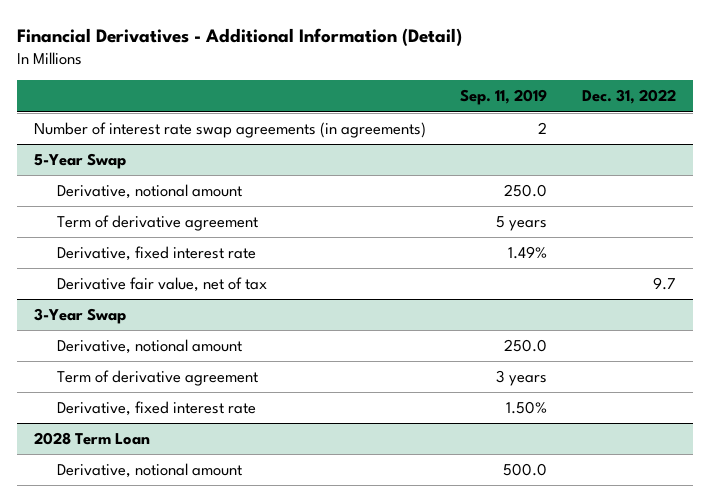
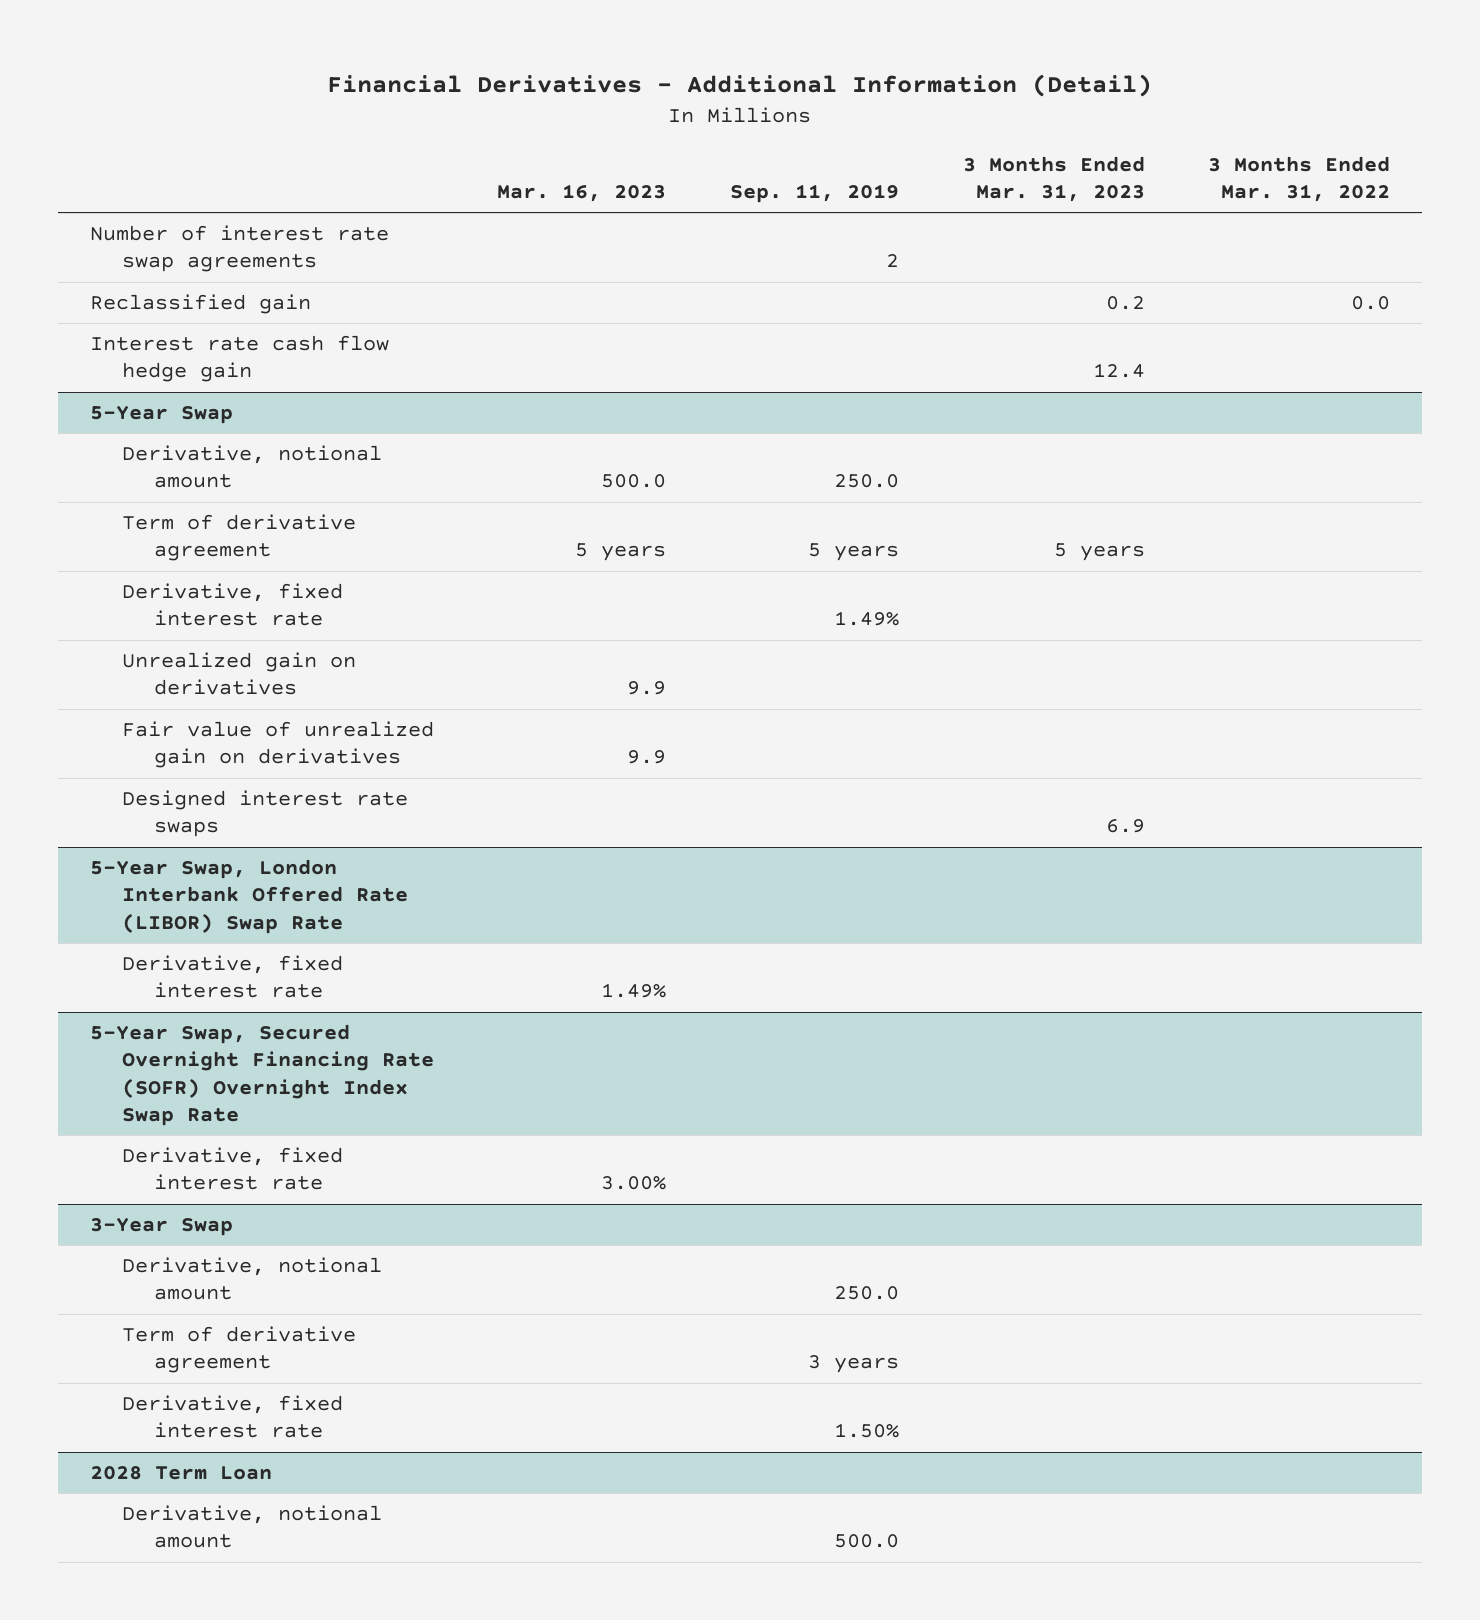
[582,89,677,105] Dec. 31, 2022 -> none
none -> [497,184,667,203] Mar. 16, 2023
none -> [962,156,1145,203] 3 Months Ended Mar. 31, 2023
none -> [1208,156,1391,203] 3 Months Ended Mar. 31, 2022
[33,122,426,139] Number of interest rate swap agreements (in agreements) -> [89,225,389,273] Number of interest rate swap agreements
none -> [89,294,311,315] Reclassified gain
none -> [89,335,389,383] Interest rate cash flow hedge gain
none -> [121,652,356,696] Unrealized gain on derivatives
none -> [121,721,434,769] Fair value of unrealized gain on derivatives
[56,277,267,293] Derivative fair value, net of tax -> [121,790,408,838] Designed interest rate swaps
none -> [89,859,408,934] 5-Year Swap, London Interbank Offered Rate (LIBOR) Swap Rate
none -> [121,955,343,999] Derivative, fixed interest rate
none -> [89,1024,434,1126] 5-Year Swap, Secured Overnight Financing Rate (SOFR) Overnight Index Swap Rate
none -> [121,1147,343,1191] Derivative, fixed interest rate

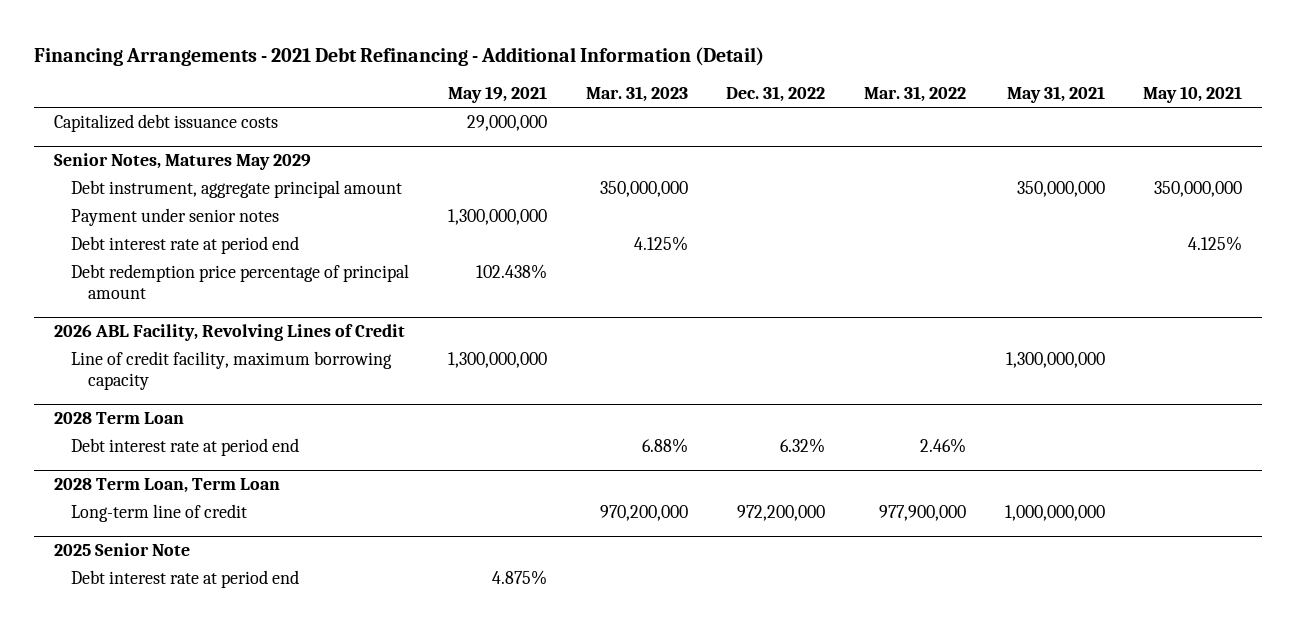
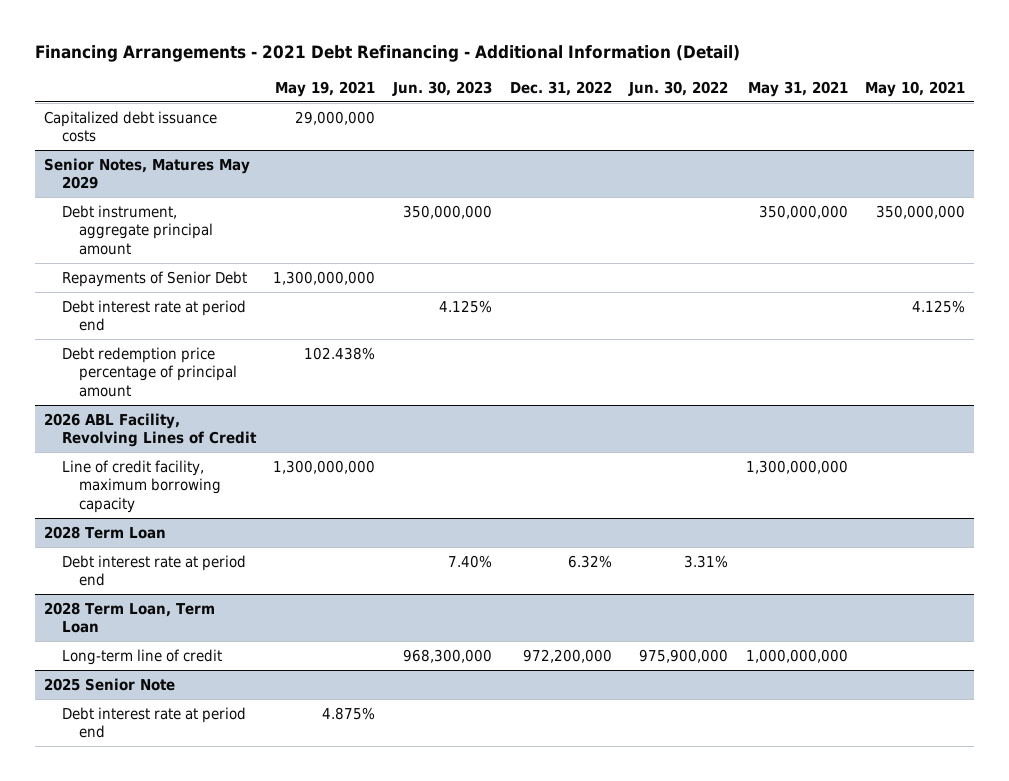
[585,86,688,103] Mar. 31, 2023 -> none
[863,86,966,103] Mar. 31, 2022 -> none
none -> [391,80,492,96] Jun. 30, 2023
none -> [628,80,729,96] Jun. 30, 2022
[71,207,280,226] Payment under senior notes -> [61,270,247,287] Repayments of Senior Debt

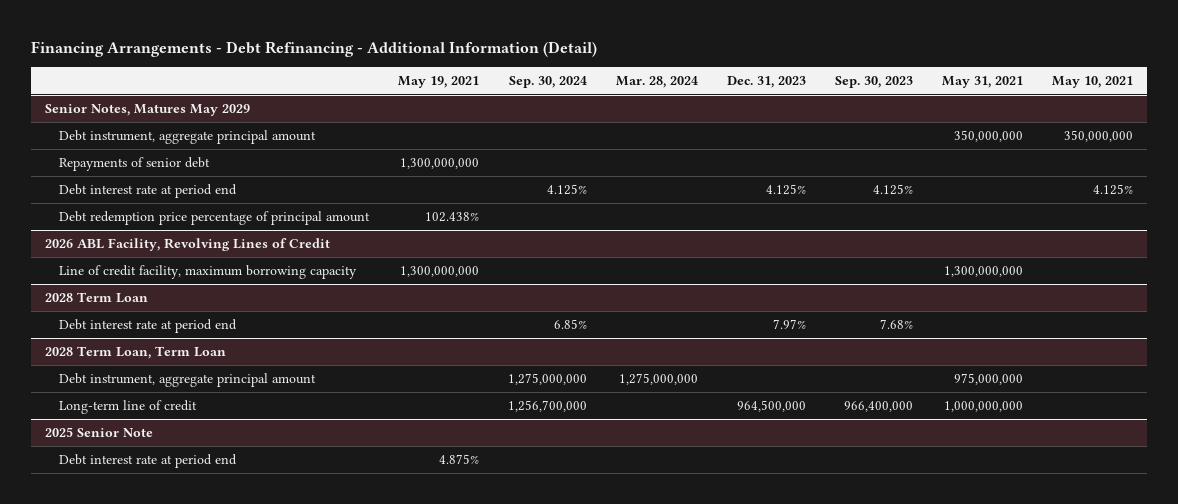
[35,45,741,63] Financing Arrangements - 2021 Debt Refinancing - Additional Information (Detail) -> [30,40,597,57] Financing Arrangements - Debt Refinancing - Additional Information (Detail)
[391,80,492,96] Jun. 30, 2023 -> none
[509,80,612,96] Dec. 31, 2022 -> none
[628,80,729,96] Jun. 30, 2022 -> none
none -> [509,75,588,88] Sep. 30, 2024
none -> [616,75,699,88] Mar. 28, 2024
none -> [727,75,807,88] Dec. 31, 2023
none -> [835,75,914,88] Sep. 30, 2023
[44,110,218,143] Capitalized debt issuance costs -> none
[61,270,247,287] Repayments of Senior Debt -> [59,157,211,172] Repayments of senior debt
none -> [59,373,317,388] Debt instrument, aggregate principal amount

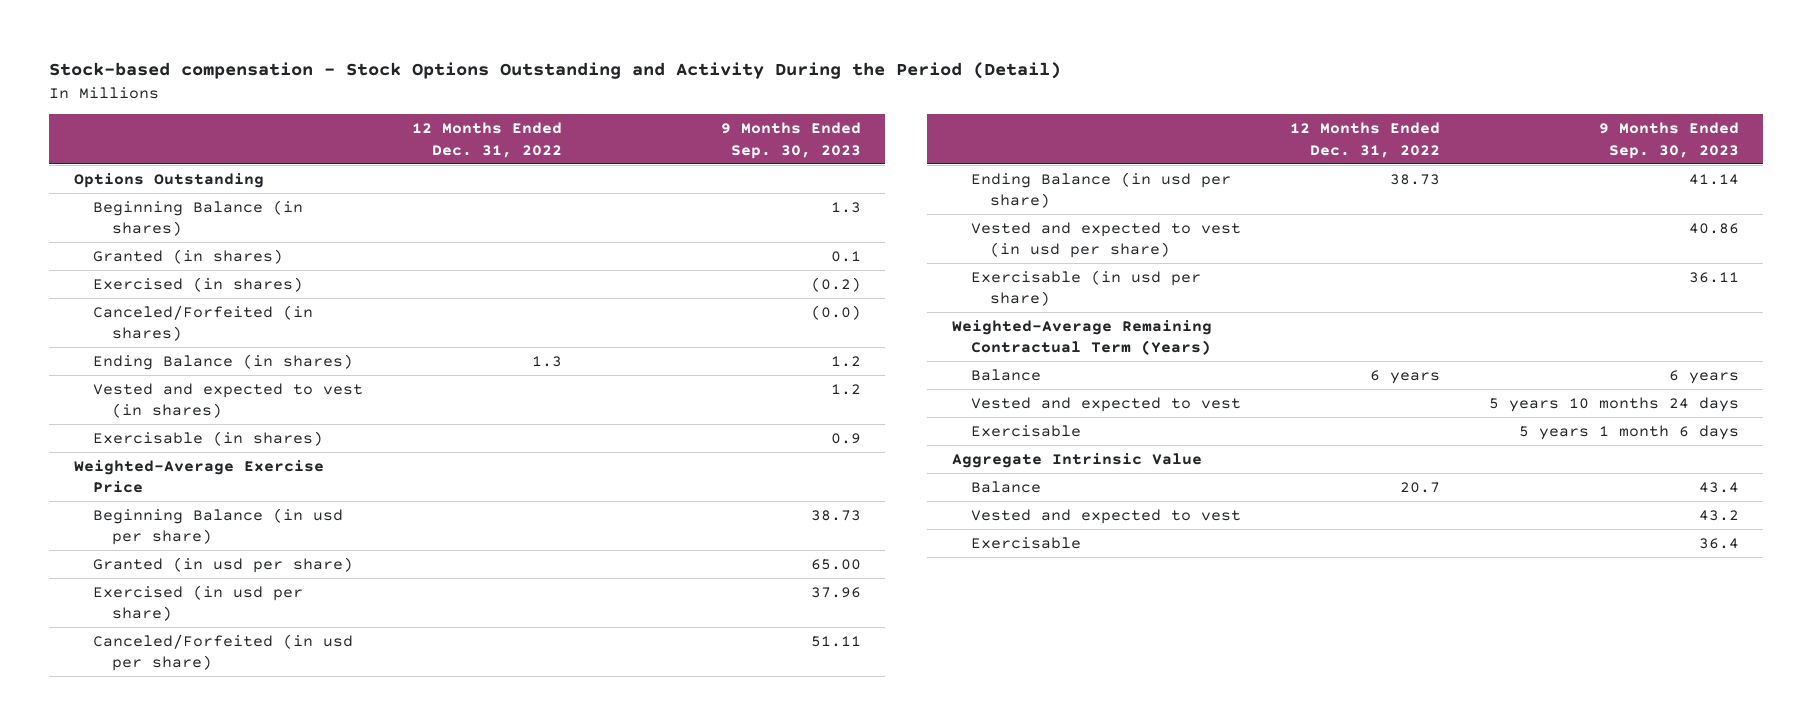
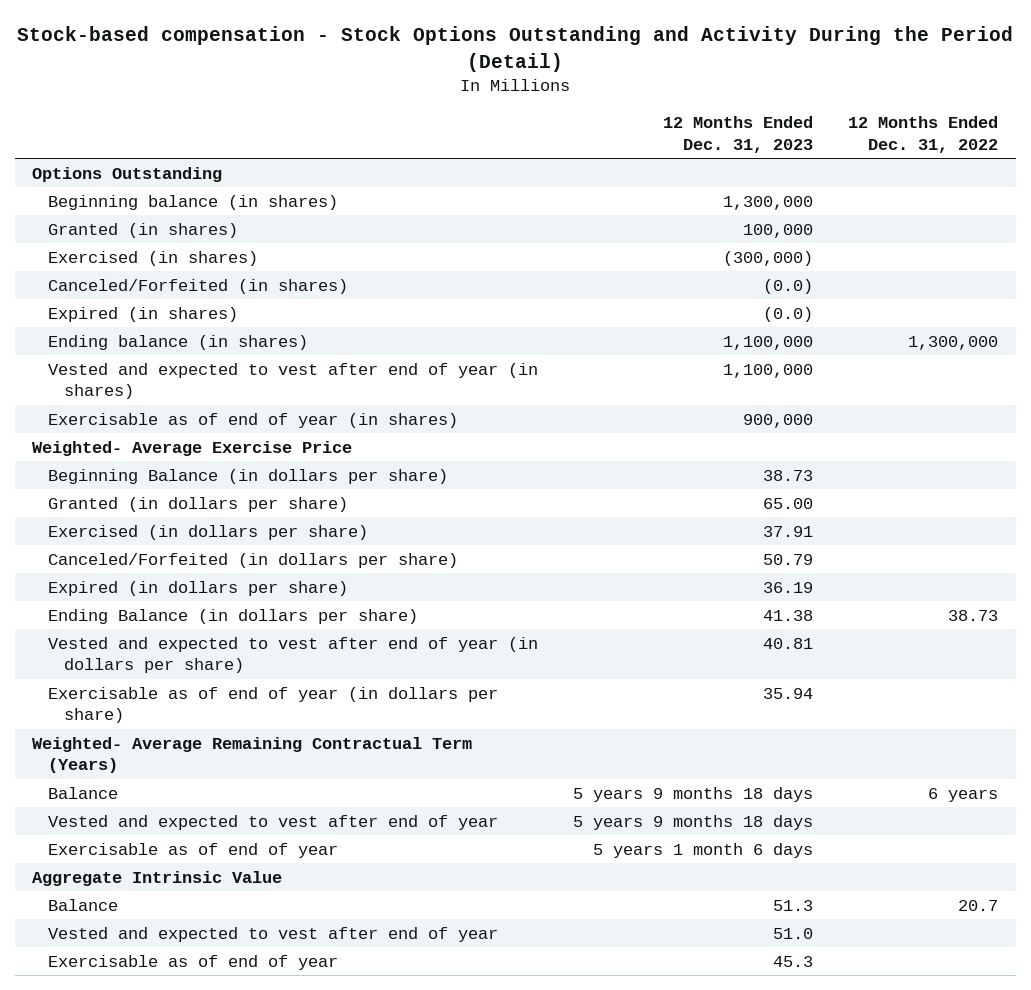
[720,122,861,159] 9 Months Ended Sep. 30, 2023 -> none
none -> [663,116,814,153] 12 Months Ended Dec. 31, 2023
[92,200,303,237] Beginning Balance (in shares) -> [47,194,338,210] Beginning balance (in shares)
none -> [47,306,238,322] Expired (in shares)
[92,354,353,371] Ending Balance (in shares) -> [47,334,308,350] Ending balance (in shares)
[531,356,562,368] 1.3 -> [908,335,999,350] 1,300,000
[92,383,363,419] Vested and expected to vest (in shares) -> [47,362,538,400] Vested and expected to vest after end of year (in shares)
[92,431,323,447] Exercisable (in shares) -> [47,412,458,428] Exercisable as of end of year (in shares)
[73,460,324,494] Weighted-Average Exercise Price -> [32,440,353,456] Weighted- Average Exercise Price
[92,508,343,546] Beginning Balance (in usd per share) -> [47,468,448,484] Beginning Balance (in dollars per share)
[92,557,353,574] Granted (in usd per share) -> [47,496,348,512] Granted (in dollars per share)
[92,585,303,622] Exercised (in usd per share) -> [47,524,368,540] Exercised (in dollars per share)
[92,634,353,672] Canceled/Forfeited (in usd per share) -> [47,552,458,568] Canceled/Forfeited (in dollars per share)
none -> [47,580,348,596] Expired (in dollars per share)
[970,172,1231,209] Ending Balance (in usd per share) -> [47,608,418,624] Ending Balance (in dollars per share)
[970,222,1241,259] Vested and expected to vest (in usd per share) -> [47,636,538,674] Vested and expected to vest after end of year (in dollars per share)
[970,270,1201,307] Exercisable (in usd per share) -> [47,686,498,724] Exercisable as of end of year (in dollars per share)
[951,320,1212,356] Weighted-Average Remaining Contractual Term (Years) -> [32,736,473,774] Weighted- Average Remaining Contractual Term (Years)
[970,397,1241,413] Vested and expected to vest -> [47,814,498,830] Vested and expected to vest after end of year
[970,425,1081,438] Exercisable -> [47,842,338,858] Exercisable as of end of year
[970,509,1241,525] Vested and expected to vest -> [47,926,498,942] Vested and expected to vest after end of year
[970,537,1081,550] Exercisable -> [47,954,338,970] Exercisable as of end of year

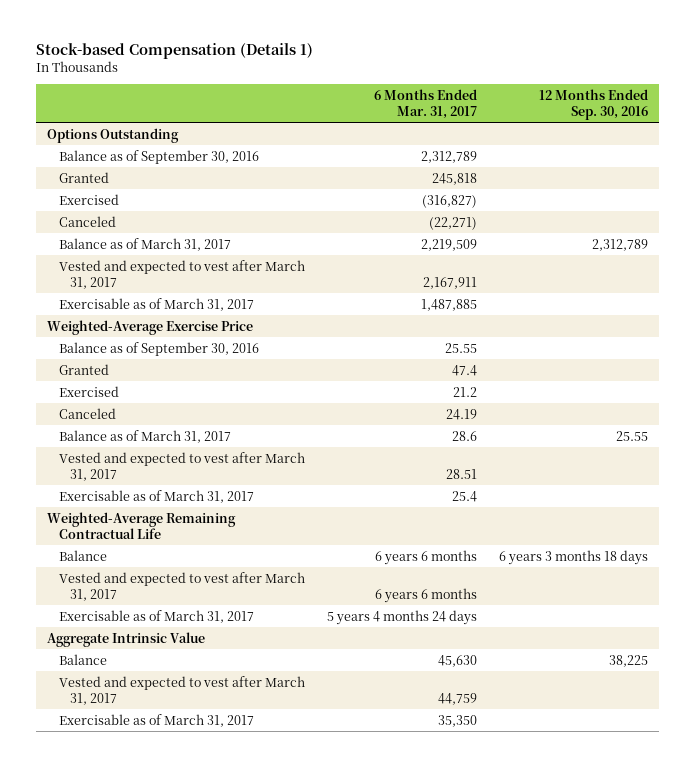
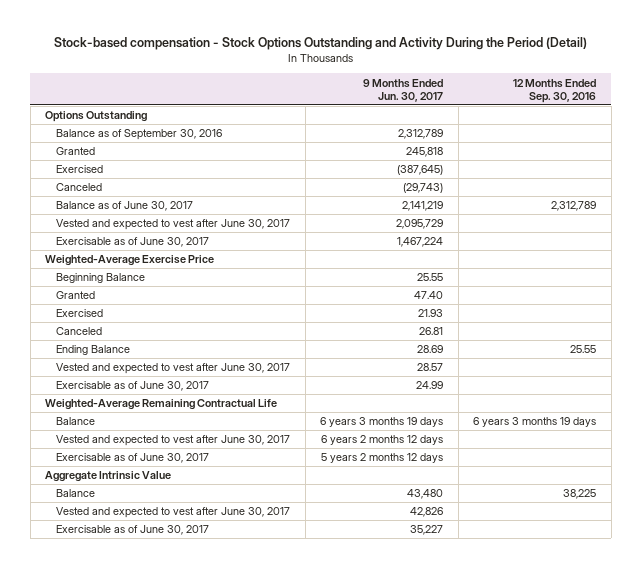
[35,42,313,59] Stock-based Compensation (Details 1) -> [53,37,587,51] Stock-based compensation - Stock Options Outstanding and Activity During the Period (Detail)
[373,88,477,119] 6 Months Ended Mar. 31, 2017 -> none
none -> [363,78,444,102] 9 Months Ended Jun. 30, 2017
[58,237,231,251] Balance as of March 31, 2017 -> [56,201,194,212] Balance as of June 30, 2017
[58,259,305,289] Vested and expected to vest after March 31, 2017 -> [56,219,291,231] Vested and expected to vest after June 30, 2017
[58,297,254,311] Exercisable as of March 31, 2017 -> [56,237,210,248] Exercisable as of June 30, 2017
[58,341,259,356] Balance as of September 30, 2016 -> [56,273,146,284] Beginning Balance
[58,429,231,443] Balance as of March 31, 2017 -> [56,345,131,356] Ending Balance
[58,451,305,481] Vested and expected to vest after March 31, 2017 -> [56,363,291,375] Vested and expected to vest after June 30, 2017
[58,489,254,503] Exercisable as of March 31, 2017 -> [56,381,210,392] Exercisable as of June 30, 2017
[499,549,649,565] 6 years 3 months 18 days -> [473,417,597,428] 6 years 3 months 19 days
[58,571,305,601] Vested and expected to vest after March 31, 2017 -> [56,435,291,447] Vested and expected to vest after June 30, 2017
[58,609,254,623] Exercisable as of March 31, 2017 -> [56,453,210,464] Exercisable as of June 30, 2017
[58,675,305,705] Vested and expected to vest after March 31, 2017 -> [56,507,291,519] Vested and expected to vest after June 30, 2017
[58,713,254,727] Exercisable as of March 31, 2017 -> [56,525,210,536] Exercisable as of June 30, 2017

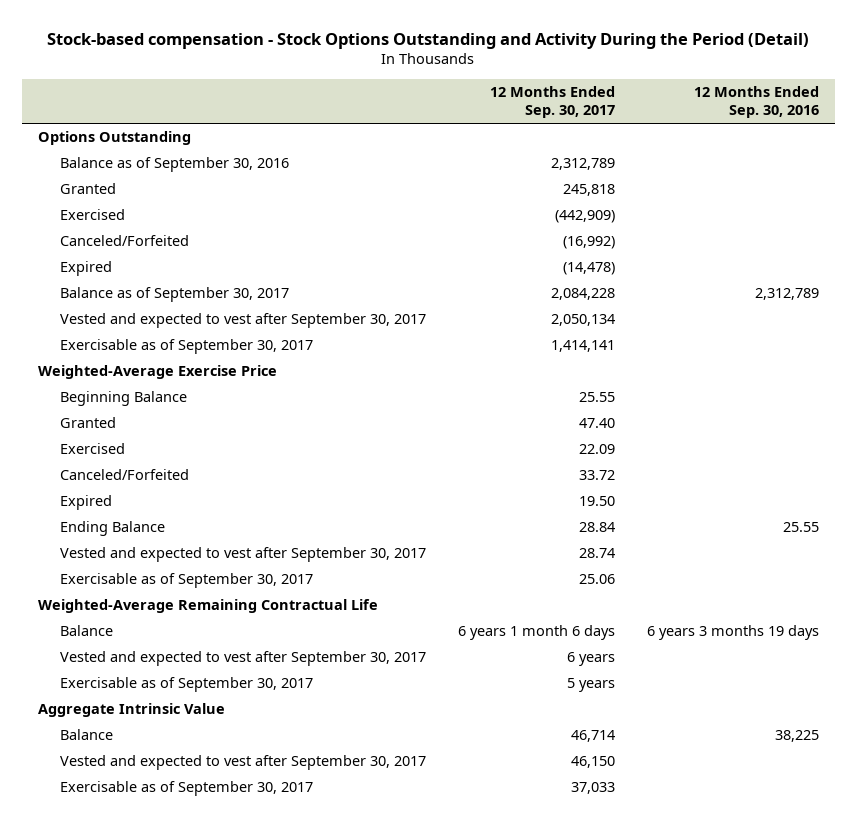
[363,78,444,102] 9 Months Ended Jun. 30, 2017 -> none
none -> [489,85,615,119] 12 Months Ended Sep. 30, 2017
none -> [60,235,190,247] Canceled/Forfeited
[56,183,103,192] Canceled -> [60,261,113,277] Expired
[56,201,194,212] Balance as of June 30, 2017 -> [60,287,290,303] Balance as of September 30, 2017
[56,219,291,231] Vested and expected to vest after June 30, 2017 -> [60,313,427,329] Vested and expected to vest after September 30, 2017
[56,237,210,248] Exercisable as of June 30, 2017 -> [60,339,314,355] Exercisable as of September 30, 2017
none -> [60,469,190,481] Canceled/Forfeited
[56,327,103,336] Canceled -> [60,495,113,511] Expired
[56,363,291,375] Vested and expected to vest after June 30, 2017 -> [60,547,427,563] Vested and expected to vest after September 30, 2017
[56,381,210,392] Exercisable as of June 30, 2017 -> [60,573,314,589] Exercisable as of September 30, 2017
[56,435,291,447] Vested and expected to vest after June 30, 2017 -> [60,651,427,667] Vested and expected to vest after September 30, 2017
[56,453,210,464] Exercisable as of June 30, 2017 -> [60,677,314,693] Exercisable as of September 30, 2017
[56,507,291,519] Vested and expected to vest after June 30, 2017 -> [60,755,427,771] Vested and expected to vest after September 30, 2017
[56,525,210,536] Exercisable as of June 30, 2017 -> [60,781,314,797] Exercisable as of September 30, 2017

